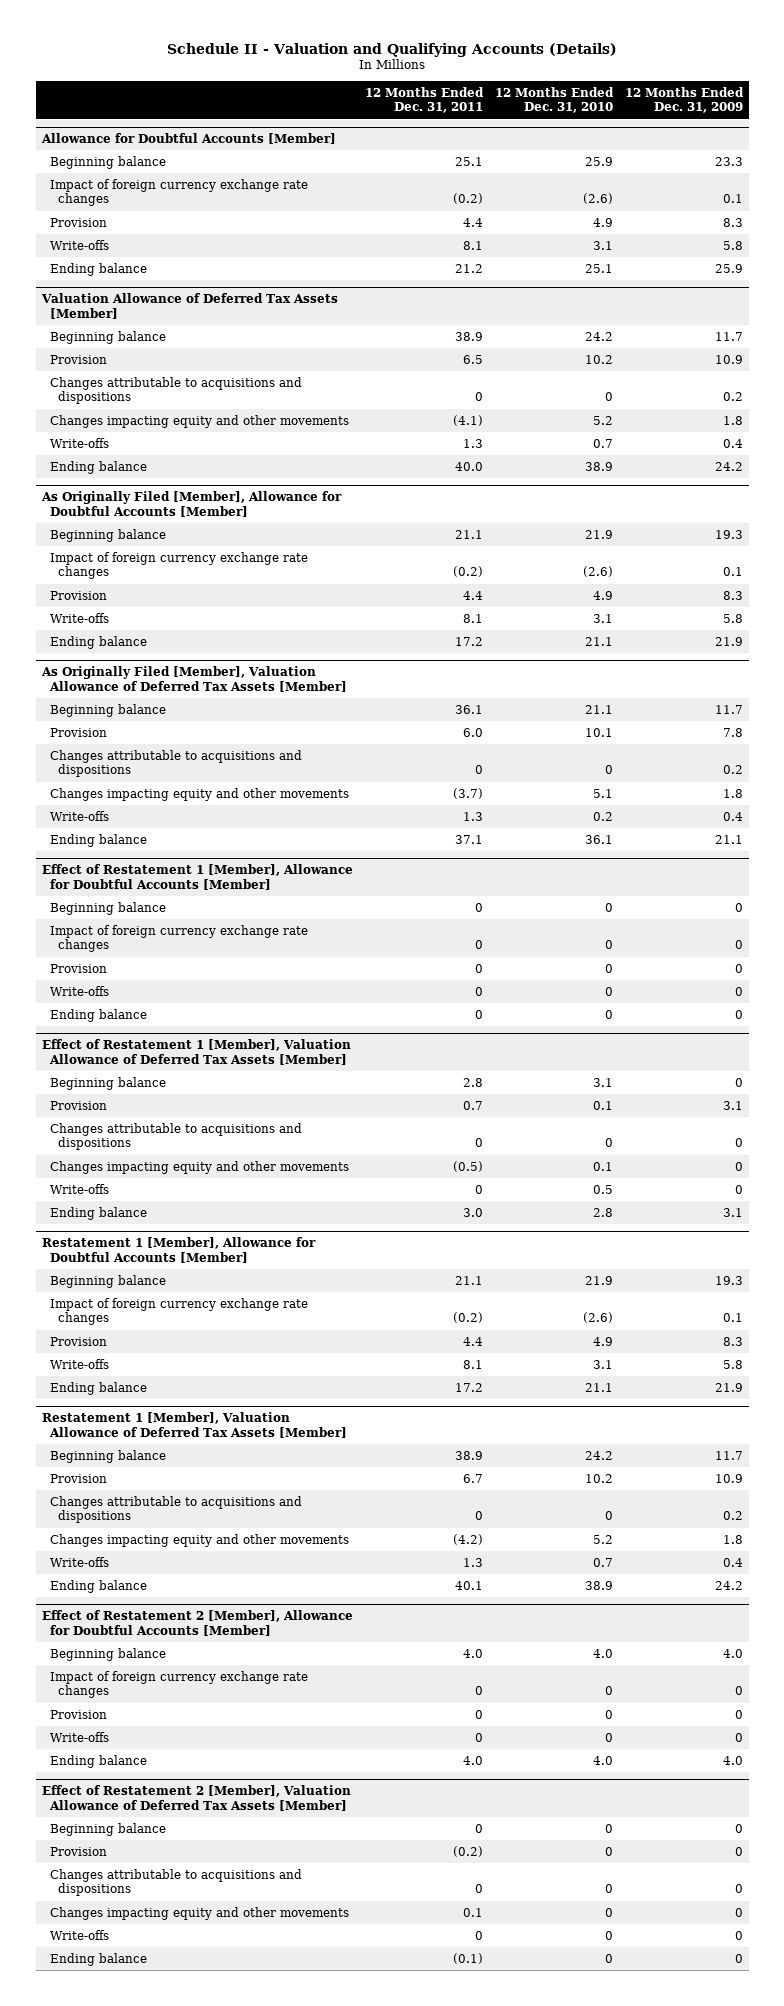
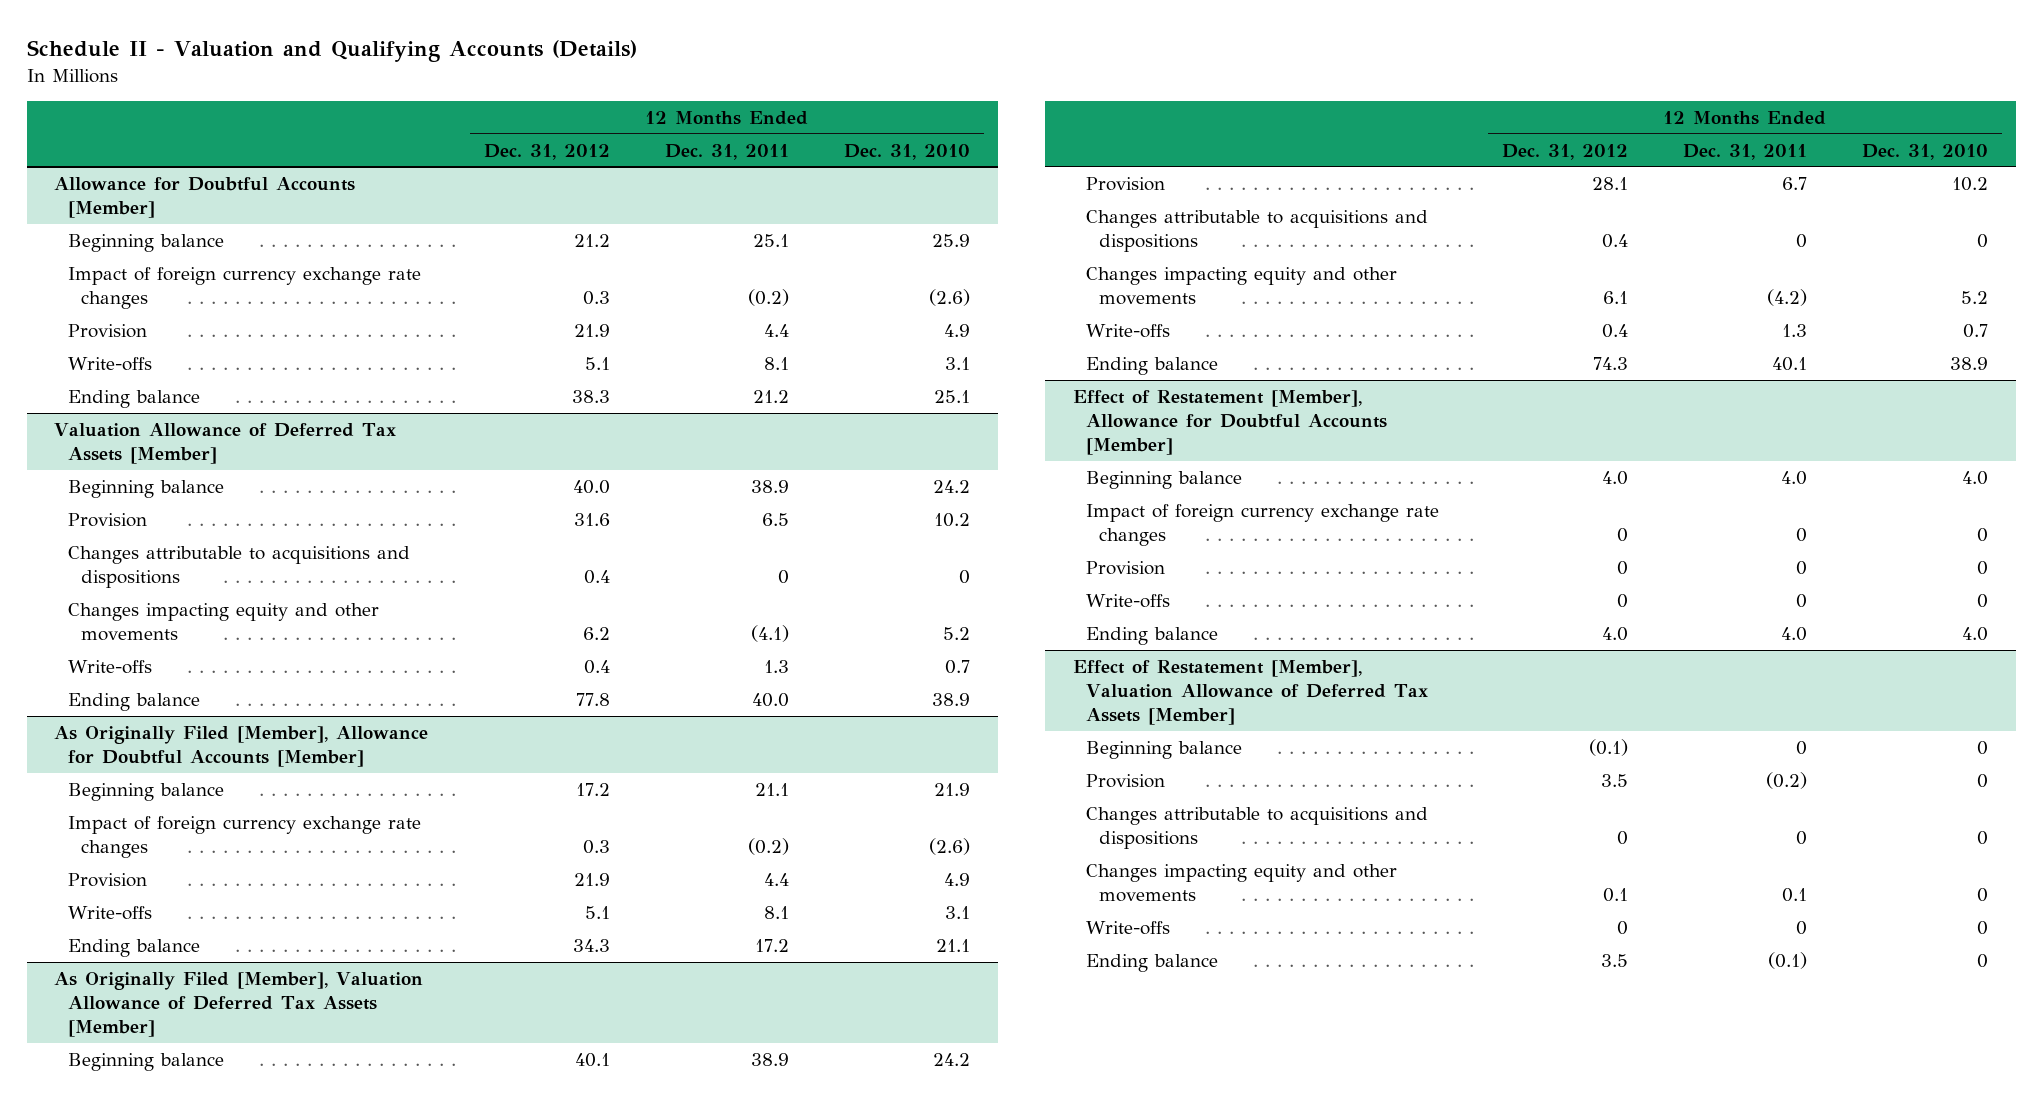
[624,86,744,114] 12 Months Ended Dec. 31, 2009 -> none
none -> [483,143,610,160] Dec. 31, 2012
[49,703,166,717] Beginning balance -> none
[49,727,107,737] Provision -> none
[49,749,302,778] Changes attributable to acquisitions and dispositions -> none
[49,787,349,801] Changes impacting equity and other movements -> none
[49,810,109,821] Write-offs -> none
[49,833,147,847] Ending balance -> none
[41,864,353,890] Effect of Restatement 1 [Member], Allowance for Doubtful Accounts [Member] -> none
[49,901,166,915] Beginning balance -> none
[49,924,308,953] Impact of foreign currency exchange rate changes -> none
[49,963,107,973] Provision -> none
[49,985,109,996] Write-offs -> none
[49,1008,147,1022] Ending balance -> none
[41,1039,351,1065] Effect of Restatement 1 [Member], Valuation Allowance of Deferred Tax Assets [Member] -> none
[49,1076,166,1090] Beginning balance -> none
[49,1100,107,1110] Provision -> none
[49,1122,302,1151] Changes attributable to acquisitions and dispositions -> none
[49,1160,349,1174] Changes impacting equity and other movements -> none
[49,1183,109,1194] Write-offs -> none
[49,1206,147,1220] Ending balance -> none
[41,1237,316,1263] Restatement 1 [Member], Allowance for Doubtful Accounts [Member] -> none
[49,1274,166,1288] Beginning balance -> none
[49,1297,308,1326] Impact of foreign currency exchange rate changes -> none
[49,1336,107,1346] Provision -> none
[49,1358,109,1369] Write-offs -> none
[49,1381,147,1395] Ending balance -> none
[41,1412,347,1438] Restatement 1 [Member], Valuation Allowance of Deferred Tax Assets [Member] -> none
[41,1610,353,1636] Effect of Restatement 2 [Member], Allowance for Doubtful Accounts [Member] -> [1072,389,1387,455] Effect of Restatement [Member], Allowance for Doubtful Accounts [Member]
[41,1785,351,1811] Effect of Restatement 2 [Member], Valuation Allowance of Deferred Tax Assets [Member] -> [1072,659,1428,725] Effect of Restatement [Member], Valuation Allowance of Deferred Tax Assets [Member]

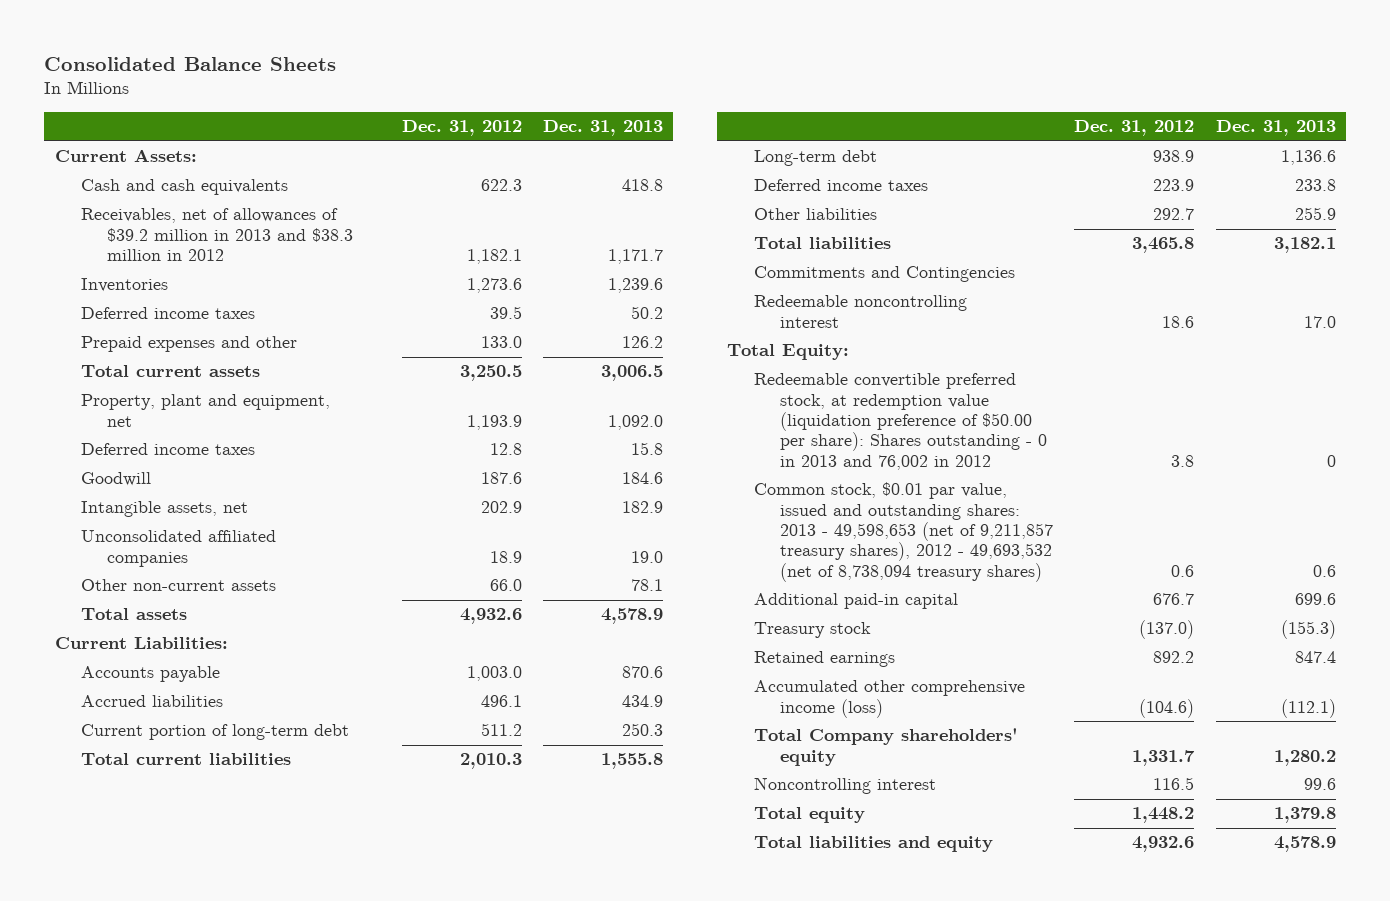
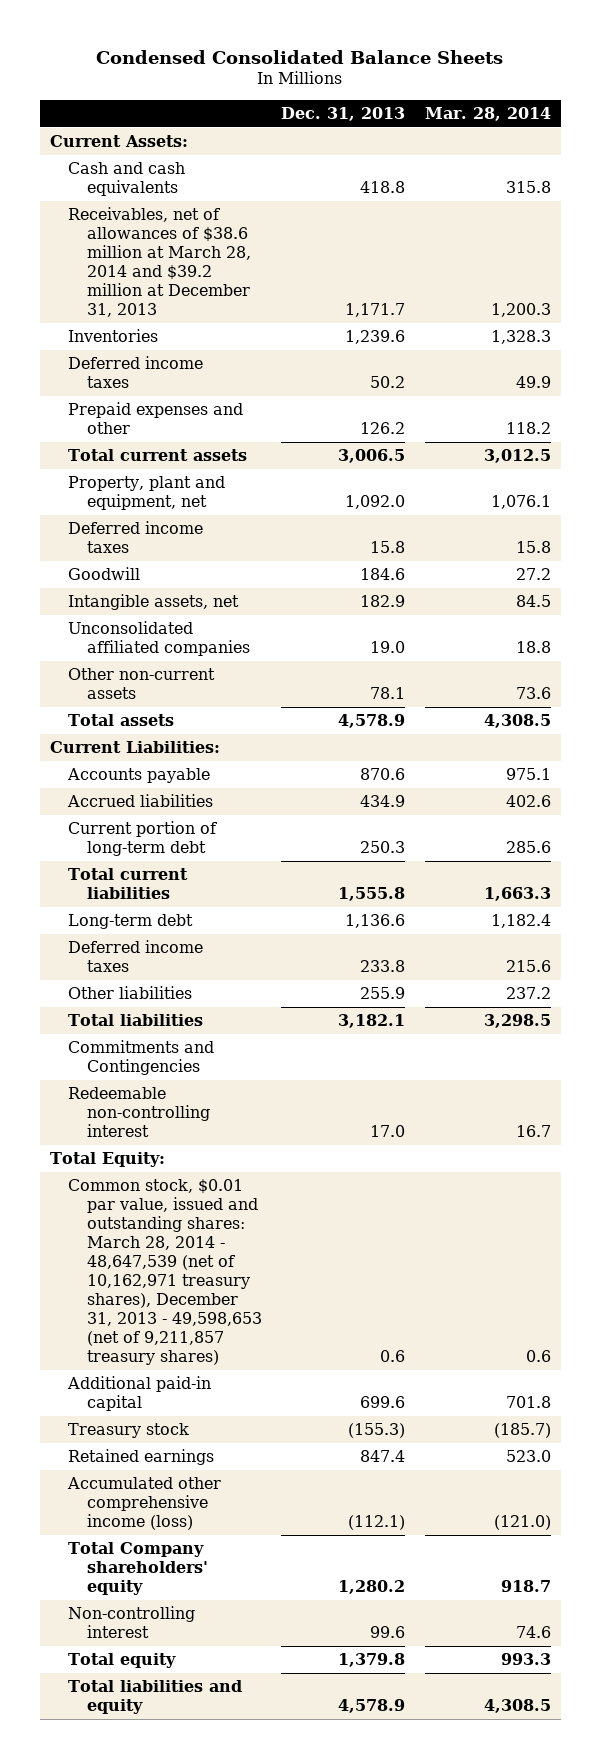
[43,56,336,71] Consolidated Balance Sheets -> [96,49,504,64] Condensed Consolidated Balance Sheets
[401,120,522,137] Dec. 31, 2012 -> none
none -> [424,106,551,121] Mar. 28, 2014
[81,208,354,262] Receivables, net of allowances of $39.2 million in 2013 and $38.3 million in 2012 -> [68,207,252,318] Receivables, net of allowances of $38.6 million at March 28, 2014 and $39.2 million at December 31, 2013
[753,295,967,328] Redeemable noncontrolling interest -> [68,1087,211,1138] Redeemable non-controlling interest
[753,373,1048,470] Redeemable convertible preferred stock, at redemption value (liquidation preference of $50.00 per share): Shares outstanding - 0 in 2013 and 76,002 in 2012 -> none
[753,482,1054,582] Common stock, $0.01 par value, issued and outstanding shares: 2013 - 49,598,653 (net of 9,211,857 treasury shares), 2012 - 49,693,532 (net of 8,738,094 treasury shares) -> [68,1179,263,1365] Common stock, $0.01 par value, issued and outstanding shares: March 28, 2014 - 48,647,539 (net of 10,162,971 treasury shares), December 31, 2013 - 49,598,653 (net of 9,211,857 treasury shares)
[753,777,936,795] Noncontrolling interest -> [68,1606,196,1639] Non-controlling interest

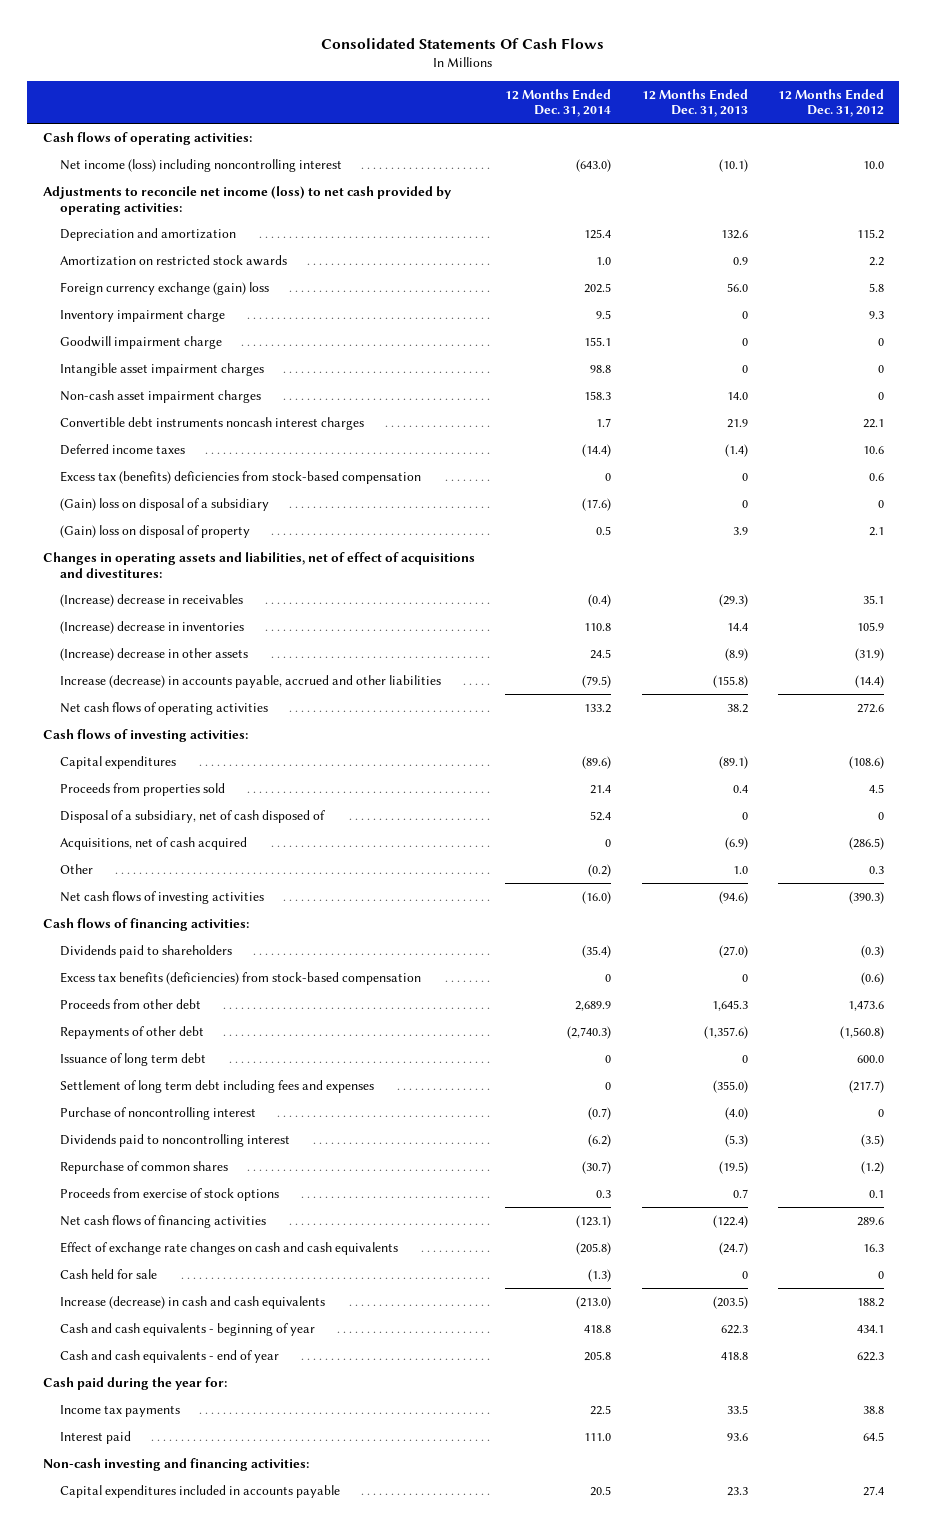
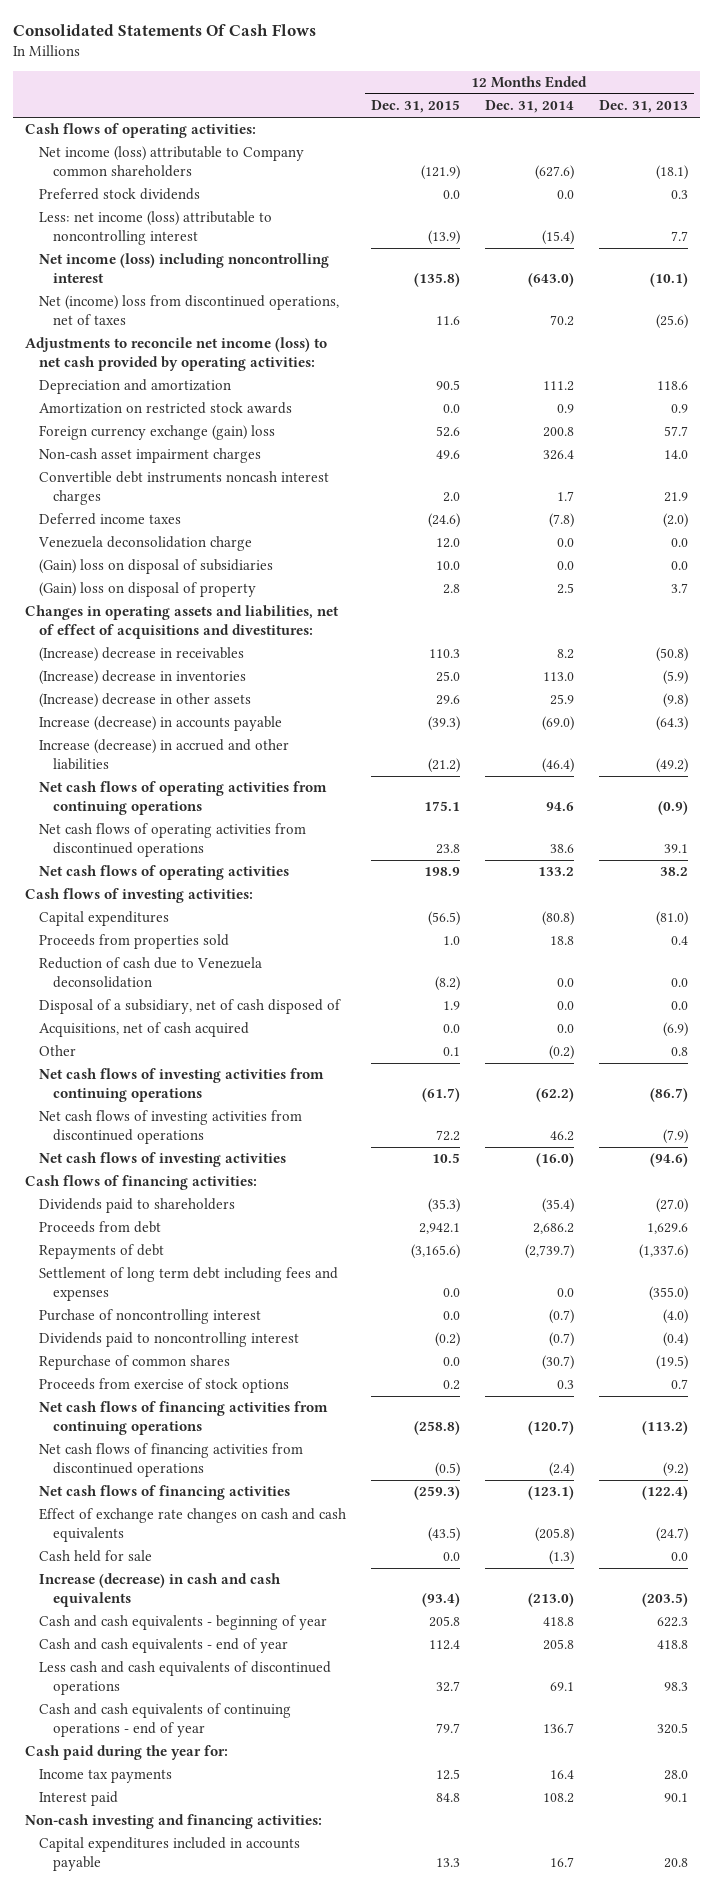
[778,88,885,118] 12 Months Ended Dec. 31, 2012 -> none
none -> [370,100,460,114] Dec. 31, 2015
none -> [38,146,304,178] Net income (loss) attributable to Company common shareholders
none -> [38,188,200,201] Preferred stock dividends
none -> [38,211,272,246] Less: net income (loss) attributable to noncontrolling interest
none -> [38,295,339,326] Net (income) loss from discontinued operations, net of taxes
[60,308,226,322] Inventory impairment charge -> none
[60,335,223,349] Goodwill impairment charge -> none
[60,362,265,376] Intangible asset impairment charges -> none
[584,228,612,239] 125.4 -> [542,381,574,392] 111.2
[720,229,748,239] 132.6 -> [656,381,688,391] 118.6
[596,256,612,265] 1.0 -> [556,404,574,414] 0.9
[584,282,612,293] 202.5 -> [542,427,574,438] 200.8
[726,282,748,292] 56.0 -> [663,426,688,437] 57.7
[584,390,612,400] 158.3 -> [542,450,574,461] 326.4
[60,470,422,484] Excess tax (benefits) deficiencies from stock-based compensation -> none
[582,443,612,457] (14.4) -> [548,513,574,529] (7.8)
[724,443,748,457] (1.4) -> [662,513,688,529] (2.0)
none -> [37,536,252,552] Venezuela deconsolidation charge
[60,497,270,511] (Gain) loss on disposal of a subsidiary -> [38,559,273,575] (Gain) loss on disposal of subsidiaries
[582,497,612,511] (17.6) -> [556,561,574,571] 0.0
[741,499,748,508] 0 -> [670,561,688,571] 0.0
[596,525,612,535] 0.5 -> [556,583,574,595] 2.5
[732,526,748,535] 3.9 -> [670,583,688,594] 3.7
[588,593,612,607] (0.4) -> [556,649,574,660] 8.2
[718,593,748,607] (29.3) -> [655,647,688,663] (50.8)
[584,622,612,631] 110.8 -> [542,672,574,682] 113.0
[726,622,748,631] 14.4 -> [662,670,688,686] (5.9)
[590,648,612,659] 24.5 -> [549,694,574,706] 25.9
[724,647,748,661] (8.9) -> [662,693,688,709] (9.8)
none -> [38,716,282,732] Increase (decrease) in accounts payable
[60,674,442,688] Increase (decrease) in accounts payable, accrued and other liabilities -> [38,739,289,771] Increase (decrease) in accrued and other liabilities
[582,674,612,688] (79.5) -> [541,758,574,774] (46.4)
[712,674,748,688] (155.8) -> [655,758,688,774] (49.2)
none -> [38,781,327,816] Net cash flows of operating activities from continuing operations
none -> [38,823,306,858] Net cash flows of operating activities from discontinued operations
[582,755,612,769] (89.6) -> [541,911,574,927] (80.8)
[718,755,748,769] (89.1) -> [655,911,688,927] (81.0)
[590,784,612,794] 21.4 -> [549,936,574,946] 18.8
none -> [38,957,262,989] Reduction of cash due to Venezuela deconsolidation
[590,810,612,821] 52.4 -> [556,1001,574,1011] 0.0
[741,811,748,820] 0 -> [670,1001,688,1011] 0.0
[605,838,612,847] 0 -> [556,1024,574,1034] 0.0
[732,865,748,874] 1.0 -> [670,1047,688,1057] 0.8
none -> [38,1068,324,1103] Net cash flows of investing activities from continuing operations
none -> [38,1110,302,1145] Net cash flows of investing activities from discontinued operations
[60,971,422,985] Excess tax benefits (deficiencies) from stock-based compensation -> none
[60,1052,207,1066] Issuance of long term debt -> none
[60,998,202,1009] Proceeds from other debt -> [38,1221,161,1234] Proceeds from debt
[575,1000,612,1011] 2,689.9 -> [532,1223,574,1235] 2,686.2
[711,999,748,1011] 1,645.3 -> [646,1223,688,1235] 1,629.6
[60,1025,205,1039] Repayments of other debt -> [38,1244,164,1260] Repayments of debt
[567,1025,612,1039] (2,740.3) -> [524,1244,574,1260] (2,739.7)
[703,1025,748,1039] (1,357.6) -> [638,1244,688,1260] (1,337.6)
[605,1081,612,1090] 0 -> [556,1288,574,1298] 0.0
[588,1133,612,1147] (6.2) -> [548,1332,574,1348] (0.7)
[724,1133,748,1147] (5.3) -> [662,1332,688,1348] (0.4)
none -> [38,1401,328,1436] Net cash flows of financing activities from continuing operations
none -> [38,1443,303,1478] Net cash flows of financing activities from discontinued operations
[741,1270,748,1279] 0 -> [670,1552,688,1562] 0.0
none -> [38,1661,331,1696] Less cash and cash equivalents of discontinued operations
none -> [38,1703,291,1738] Cash and cash equivalents of continuing operations - end of year
[590,1404,612,1415] 22.5 -> [549,1770,574,1780] 16.4
[726,1404,748,1414] 33.5 -> [663,1770,688,1781] 28.0
[584,1432,612,1441] 111.0 -> [542,1793,574,1804] 108.2
[726,1432,748,1441] 93.6 -> [663,1793,688,1803] 90.1
[590,1485,612,1496] 20.5 -> [549,1857,574,1868] 16.7
[726,1486,748,1496] 23.3 -> [663,1858,688,1869] 20.8

